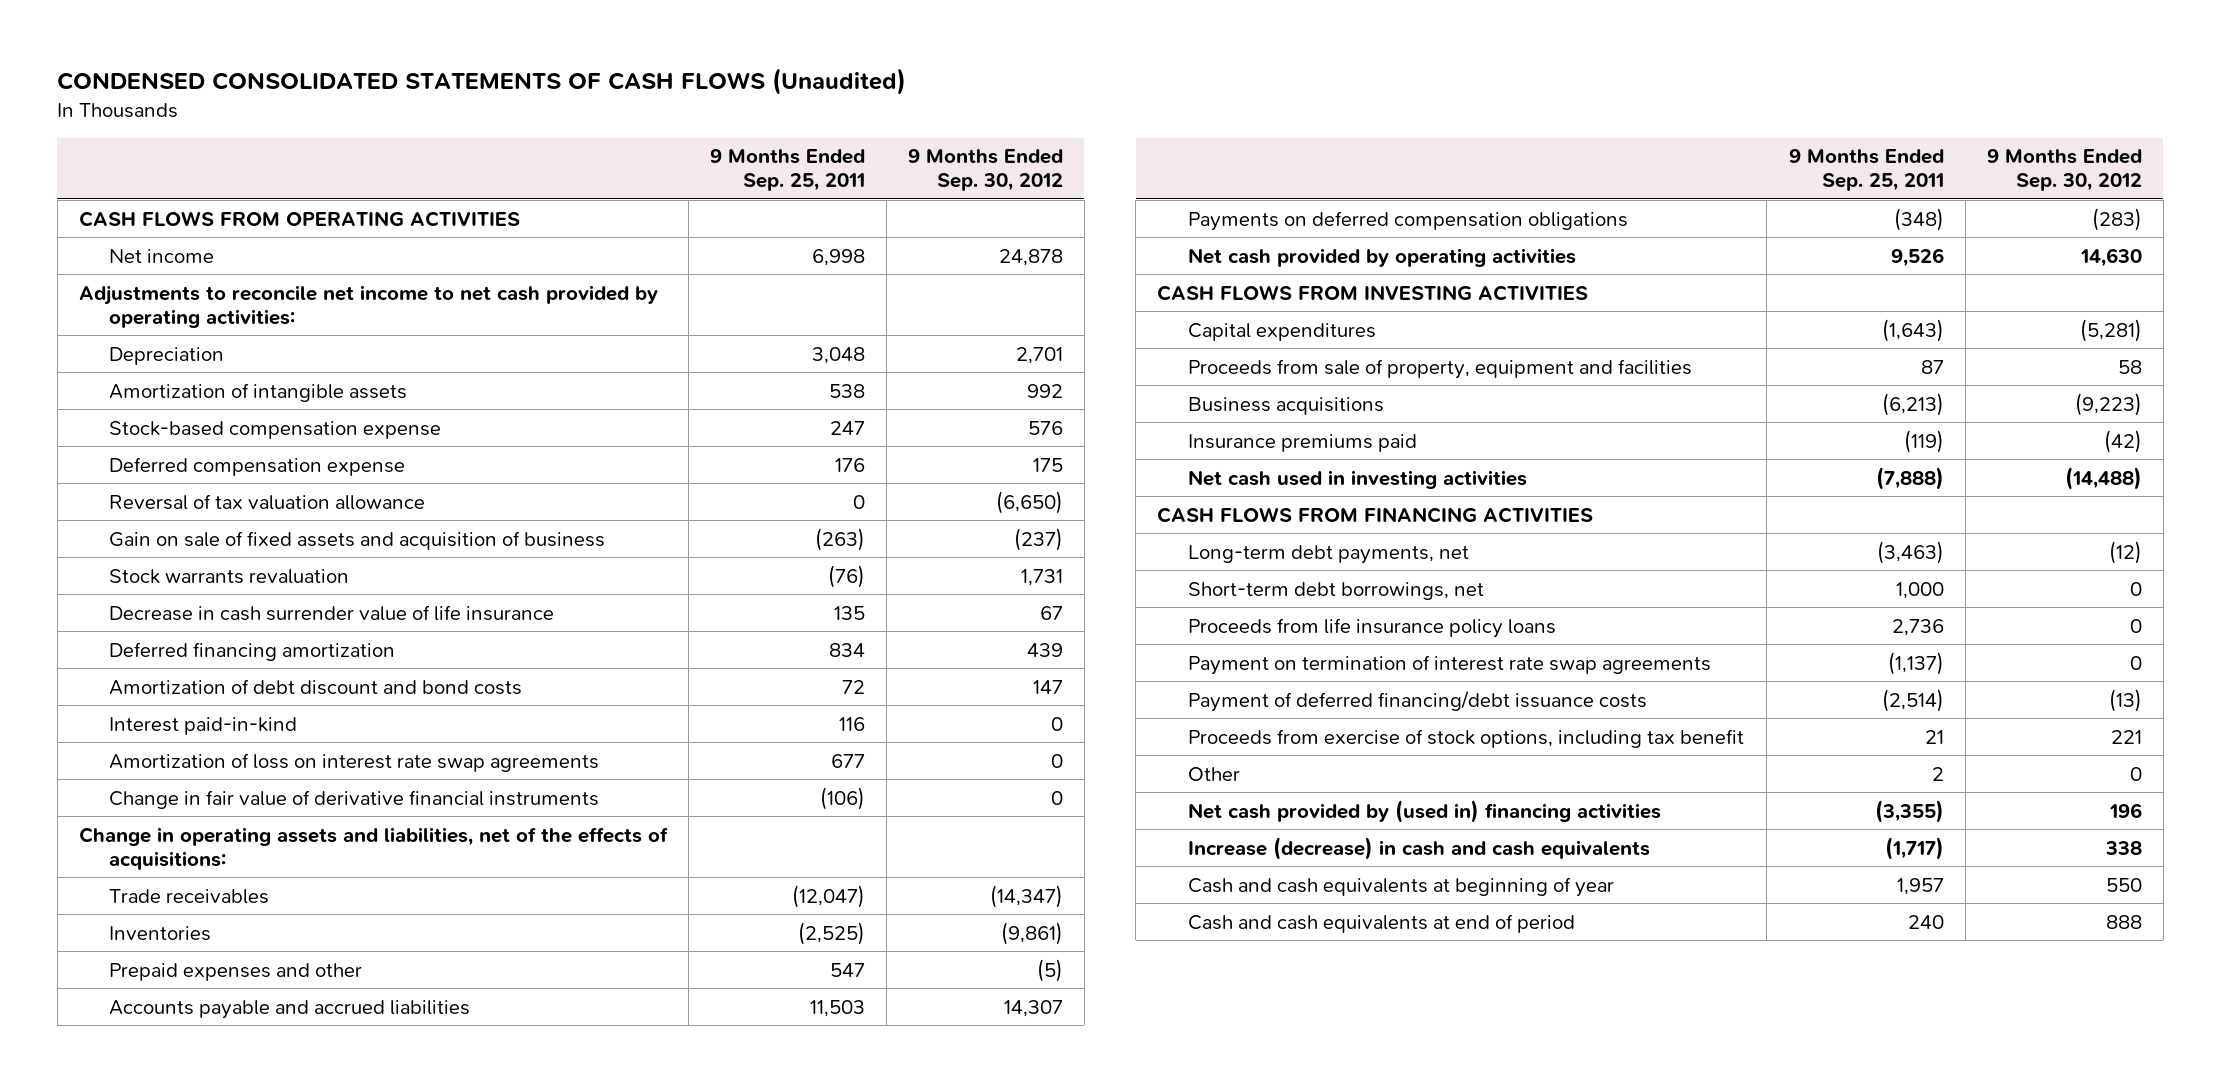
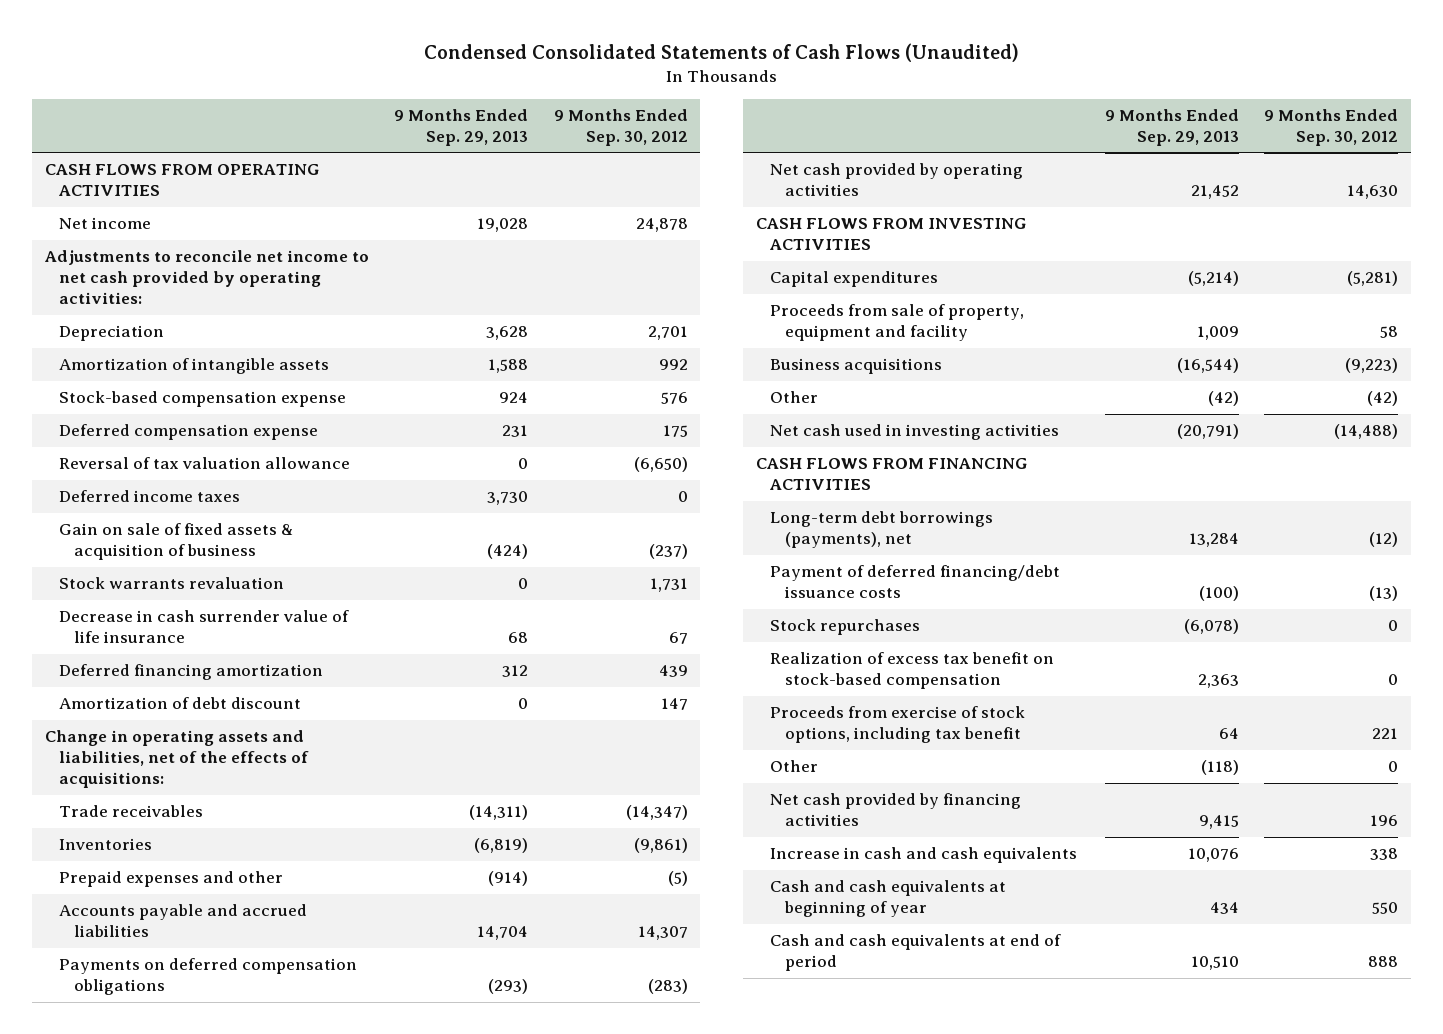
[57,68,907,96] CONDENSED CONSOLIDATED STATEMENTS OF CASH FLOWS (Unaudited) -> [423,42,1019,62] Condensed Consolidated Statements of Cash Flows (Unaudited)
[709,149,865,192] 9 Months Ended Sep. 25, 2011 -> none
none -> [394,108,529,146] 9 Months Ended Sep. 29, 2013
none -> [59,490,241,503] Deferred income taxes
[108,530,605,550] Gain on sale of fixed assets and acquisition of business -> [59,523,295,561] Gain on sale of fixed assets & acquisition of business
[108,716,297,735] Interest paid-in-kind -> none
[108,752,599,772] Amortization of loss on interest rate swap agreements -> none
[108,789,599,809] Change in fair value of derivative financial instruments -> none
[108,678,522,695] Amortization of debt discount and bond costs -> [59,697,302,710] Amortization of debt discount
[1187,358,1692,379] Proceeds from sale of property, equipment and facilities -> [770,304,1025,342] Proceeds from sale of property, equipment and facility
[1187,433,1417,452] Insurance premiums paid -> none
none -> [770,391,819,404] Other
[1187,581,1484,600] Short-term debt borrowings, net -> none
[1187,617,1556,638] Proceeds from life insurance policy loans -> none
[1187,654,1711,675] Payment on termination of interest rate swap agreements -> none
[1187,544,1469,564] Long-term debt payments, net -> [770,511,994,549] Long-term debt borrowings (payments), net
none -> [770,619,921,636] Stock repurchases
none -> [770,652,1055,690] Realization of excess tax benefit on stock-based compensation
[1187,799,1661,823] Net cash provided by (used in) financing activities -> [770,793,1022,827] Net cash provided by financing activities
[1187,836,1650,860] Increase (decrease) in cash and cash equivalents -> [770,847,1078,864] Increase in cash and cash equivalents

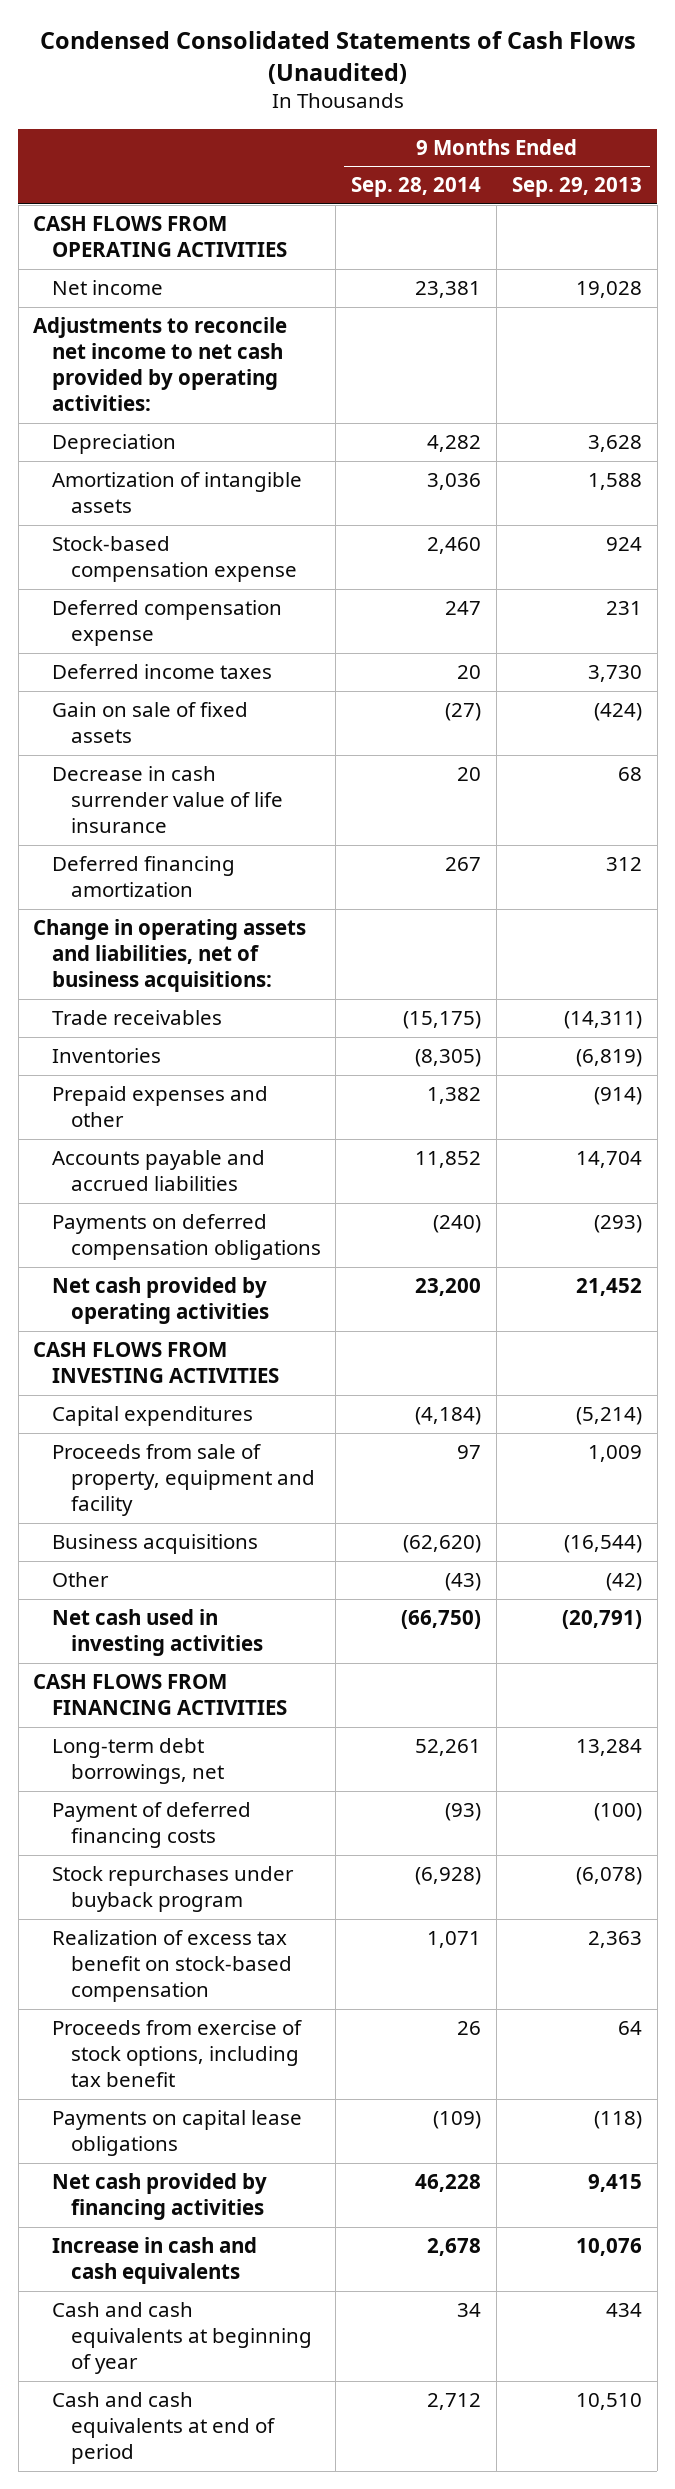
[553,108,688,146] 9 Months Ended Sep. 30, 2012 -> none
none -> [351,177,482,198] Sep. 28, 2014
[59,457,351,470] Reversal of tax valuation allowance -> none
[59,577,285,590] Stock warrants revaluation -> none
[59,523,295,561] Gain on sale of fixed assets & acquisition of business -> [52,702,249,744] Gain on sale of fixed assets
[59,697,302,710] Amortization of debt discount -> none
[44,730,310,789] Change in operating assets and liabilities, net of the effects of acquisitions: -> [33,919,307,993] Change in operating assets and liabilities, net of business acquisitions:
[770,511,994,549] Long-term debt borrowings (payments), net -> [52,1738,224,1785] Long-term debt borrowings, net
[770,565,1061,599] Payment of deferred financing/debt issuance costs -> [52,1802,252,1849] Payment of deferred financing costs
[770,619,921,636] Stock repurchases -> [52,1866,295,1913] Stock repurchases under buyback program
[770,760,819,773] Other -> [52,2110,303,2157] Payments on capital lease obligations

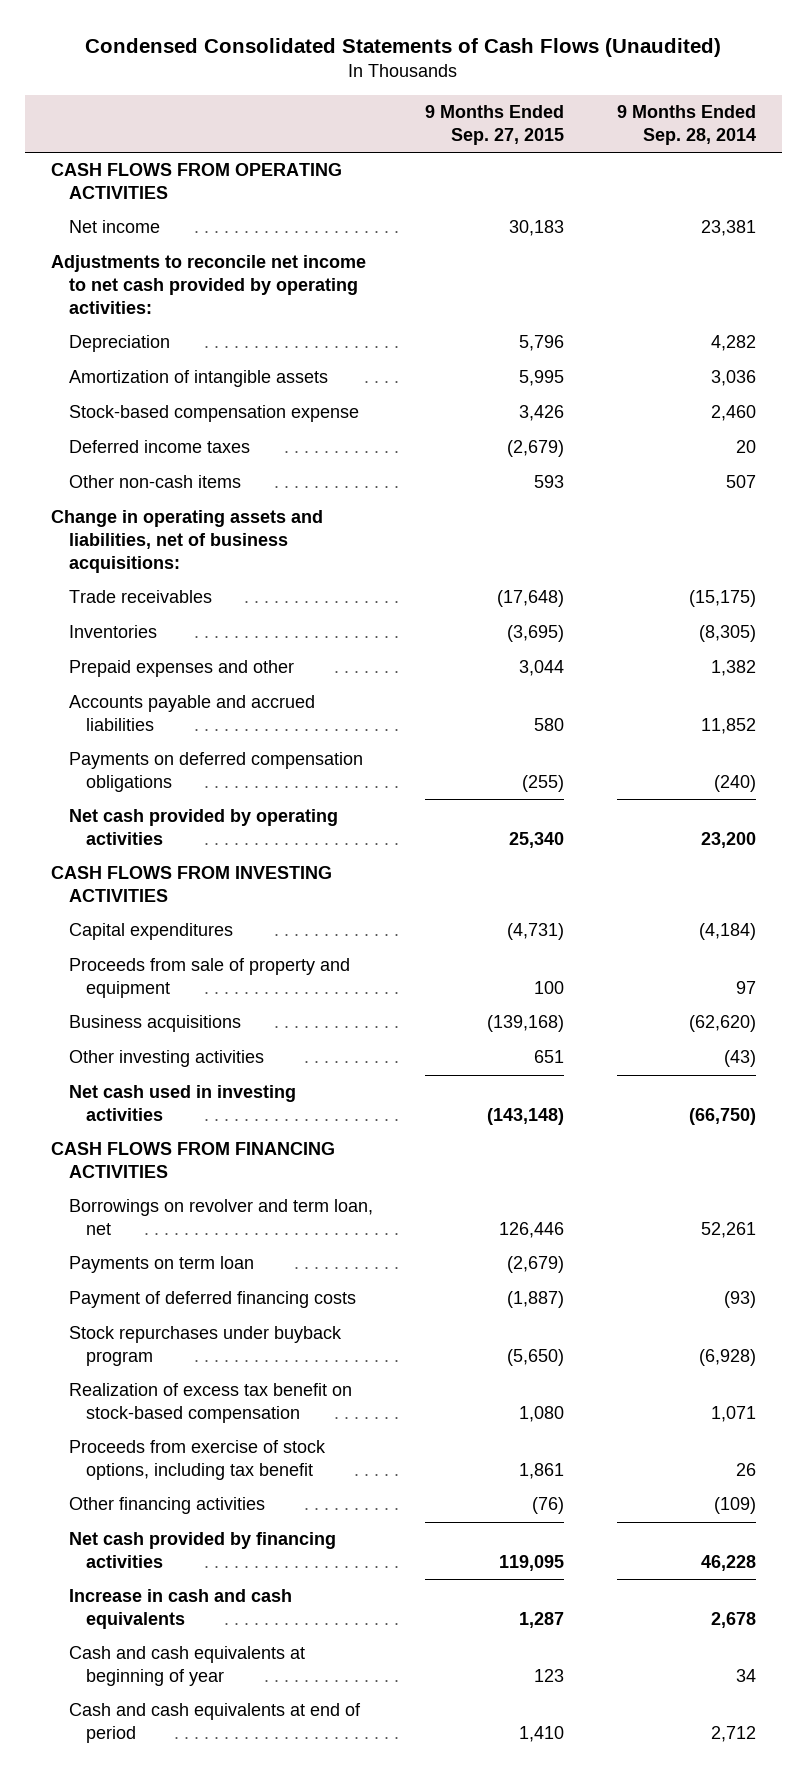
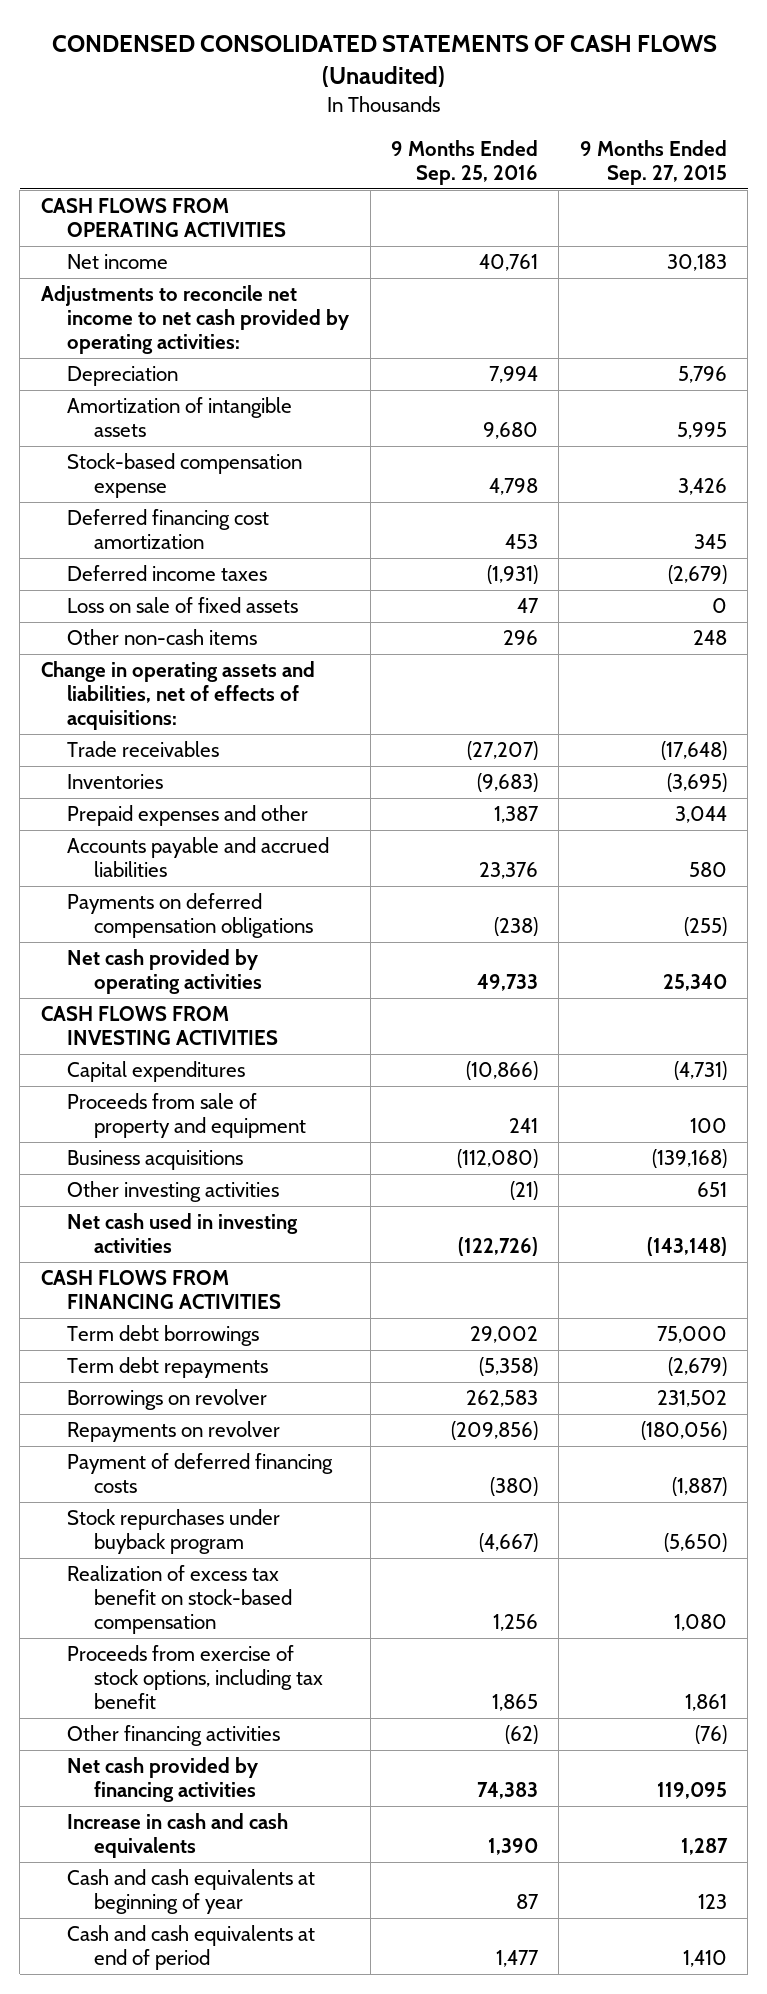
[85,37,722,57] Condensed Consolidated Statements of Cash Flows (Unaudited) -> [51,34,717,88] CONDENSED CONSOLIDATED STATEMENTS OF CASH FLOWS (Unaudited)
[616,105,756,146] 9 Months Ended Sep. 28, 2014 -> none
none -> [391,140,539,185] 9 Months Ended Sep. 25, 2016
none -> [67,509,270,550] Deferred financing cost amortization
none -> [67,597,299,614] Loss on sale of fixed assets
[534,475,565,489] 593 -> [692,630,727,646] 248
[51,510,324,574] Change in operating assets and liabilities, net of business acquisitions: -> [40,661,315,730] Change in operating assets and liabilities, net of effects of acquisitions:
[68,1199,373,1236] Borrowings on revolver and term loan, net -> none
none -> [67,1325,260,1347] Term debt borrowings
[68,1256,254,1274] Payments on term loan -> [67,1357,269,1379] Term debt repayments
none -> [67,1389,268,1411] Borrowings on revolver
none -> [67,1421,281,1443] Repayments on revolver

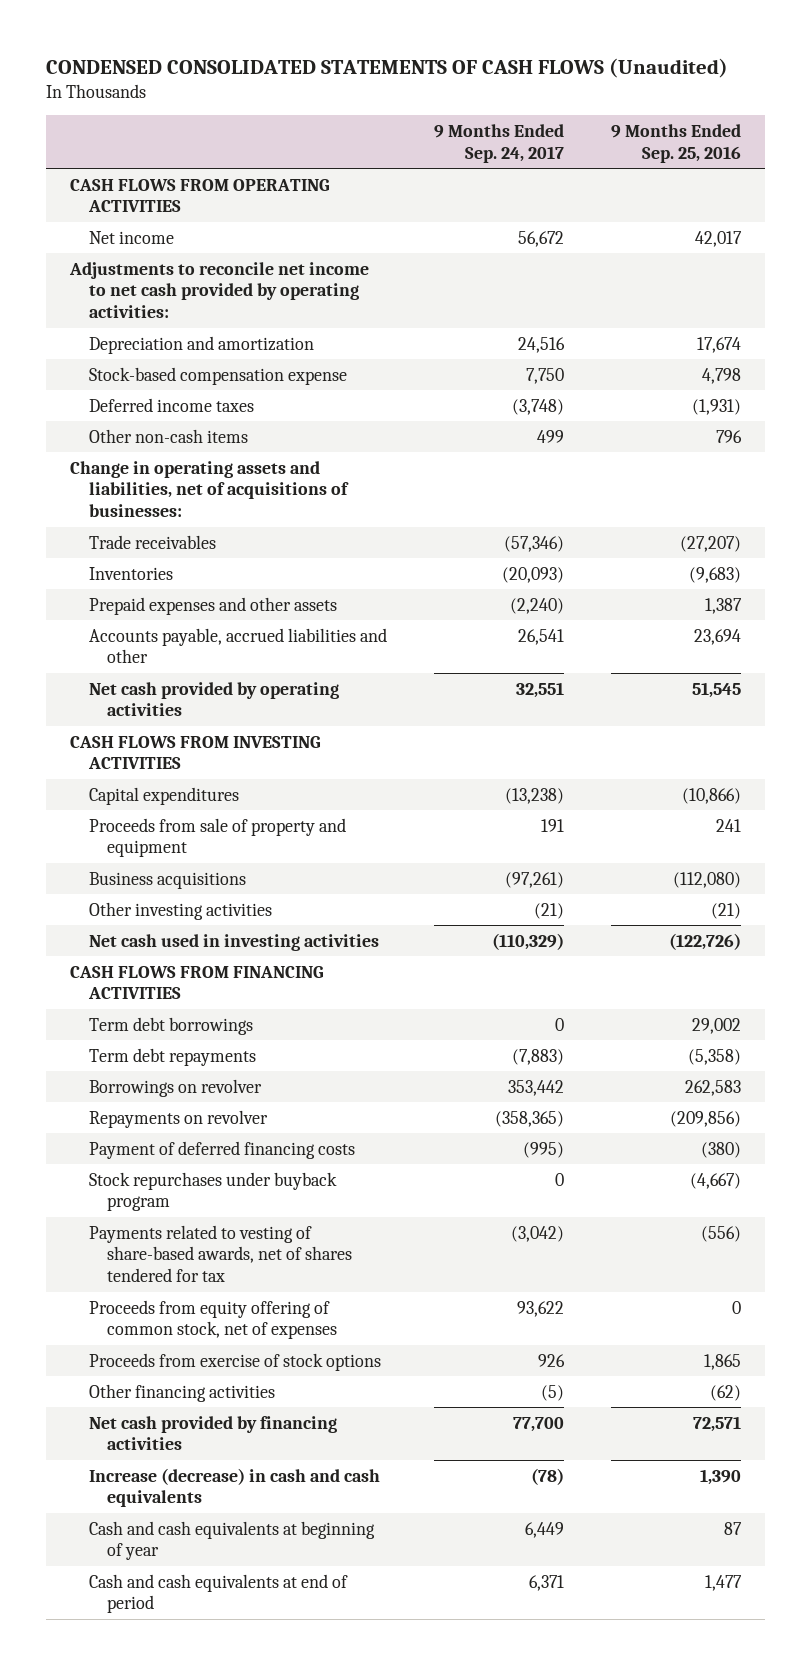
[579,140,727,185] 9 Months Ended Sep. 27, 2015 -> none
none -> [433,124,564,163] 9 Months Ended Sep. 24, 2017
[479,254,539,272] 40,761 -> [695,230,743,247] 42,017
[67,366,179,387] Depreciation -> none
[67,397,293,438] Amortization of intangible assets -> none
none -> [88,335,314,354] Depreciation and amortization
[67,509,270,550] Deferred financing cost amortization -> none
[67,597,299,614] Loss on sale of fixed assets -> none
[503,630,539,646] 296 -> [716,429,743,443] 796
[40,661,315,730] Change in operating assets and liabilities, net of effects of acquisitions: -> [69,460,349,518] Change in operating assets and liabilities, net of acquisitions of businesses:
[67,893,313,939] Payments on deferred compensation obligations -> none
[67,805,309,827] Prepaid expenses and other -> [88,596,337,615] Prepaid expenses and other assets
[67,837,330,878] Accounts payable and accrued liabilities -> [88,627,387,664] Accounts payable, accrued liabilities and other
[479,862,539,880] 23,376 -> [694,628,742,645] 23,694
[477,974,539,992] 49,733 -> [692,681,742,698] 51,545
[67,1565,292,1634] Realization of excess tax benefit on stock-based compensation -> none
none -> [88,1224,353,1283] Payments related to vesting of share-based awards, net of shares tendered for tax
none -> [88,1299,338,1340] Proceeds from equity offering of common stock, net of expenses
[67,1645,323,1709] Proceeds from exercise of stock options, including tax benefit -> [88,1352,381,1371] Proceeds from exercise of stock options
[477,1782,539,1800] 74,383 -> [693,1415,742,1432] 72,571
[67,1813,289,1859] Increase in cash and cash equivalents -> [88,1467,380,1508] Increase (decrease) in cash and cash equivalents

